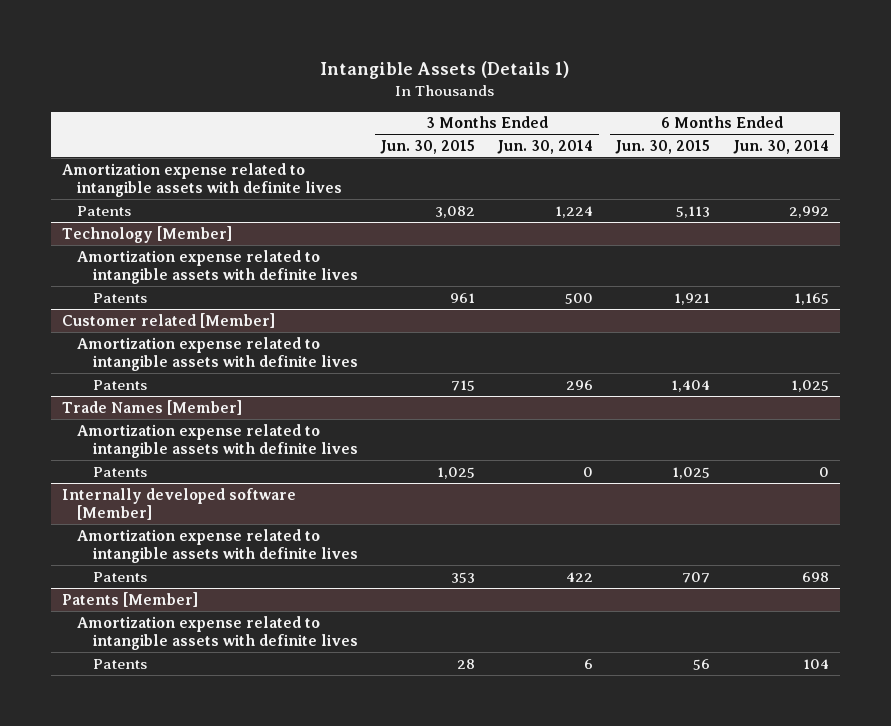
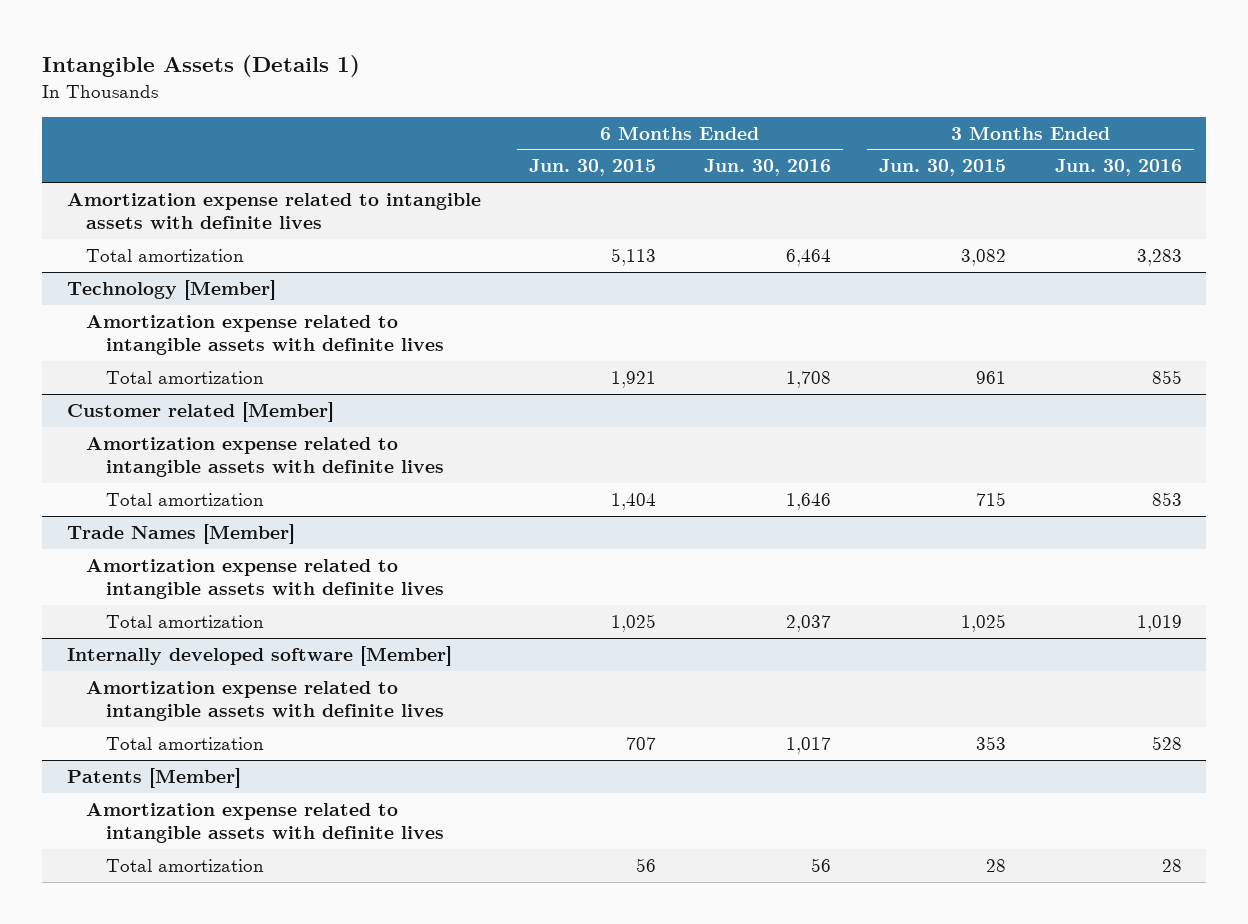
[497,139,594,154] Jun. 30, 2014 -> none
[732,139,829,154] Jun. 30, 2014 -> none
none -> [704,159,832,177] Jun. 30, 2016
none -> [1054,159,1182,177] Jun. 30, 2016
[77,205,132,216] Patents -> [86,248,245,262] Total amortization
[92,292,147,303] Patents -> [105,370,264,384] Total amortization
[92,379,147,390] Patents -> [105,492,264,506] Total amortization
[92,466,147,477] Patents -> [105,614,264,628] Total amortization
[92,571,147,582] Patents -> [105,736,264,750] Total amortization
[92,658,147,669] Patents -> [105,858,264,872] Total amortization

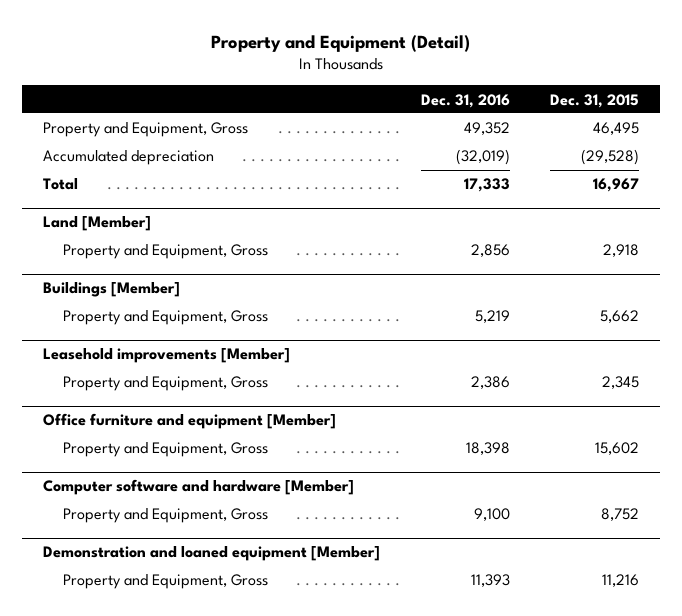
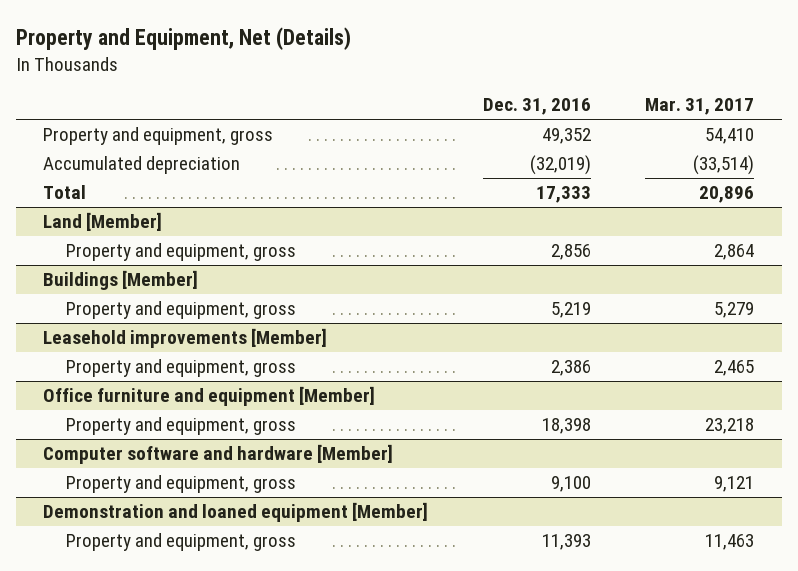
[211,34,471,52] Property and Equipment (Detail) -> [16,27,352,51] Property and Equipment, Net (Details)
[550,93,640,108] Dec. 31, 2015 -> none
none -> [645,98,755,116] Mar. 31, 2017
[42,122,248,138] Property and Equipment, Gross -> [43,127,274,146] Property and equipment, gross
[63,244,269,260] Property and Equipment, Gross -> [65,243,296,262] Property and equipment, gross
[63,310,269,326] Property and Equipment, Gross -> [65,301,296,320] Property and equipment, gross
[63,376,269,392] Property and Equipment, Gross -> [65,359,296,378] Property and equipment, gross
[63,442,269,458] Property and Equipment, Gross -> [65,417,296,436] Property and equipment, gross
[63,508,269,524] Property and Equipment, Gross -> [65,475,296,494] Property and equipment, gross
[63,574,269,590] Property and Equipment, Gross -> [65,533,296,552] Property and equipment, gross

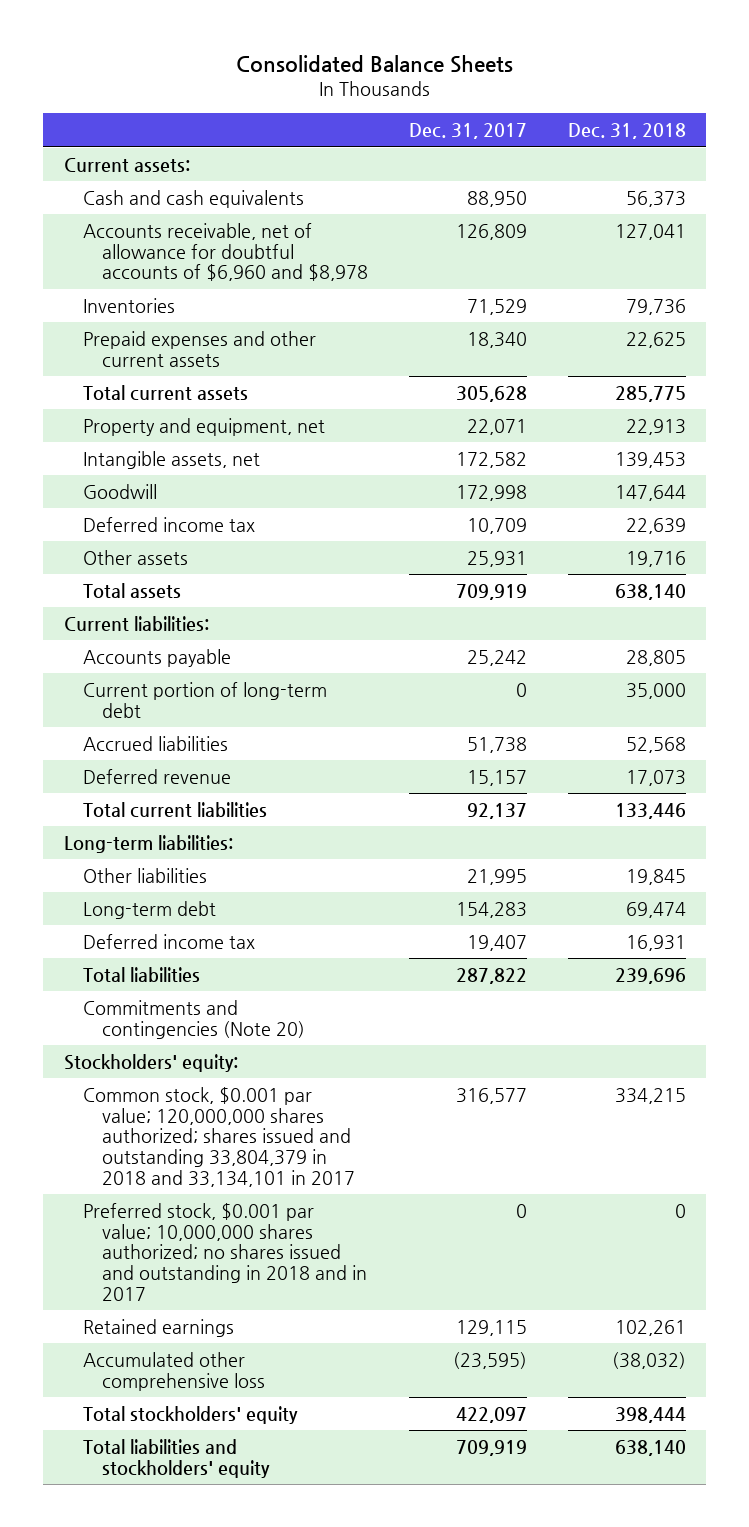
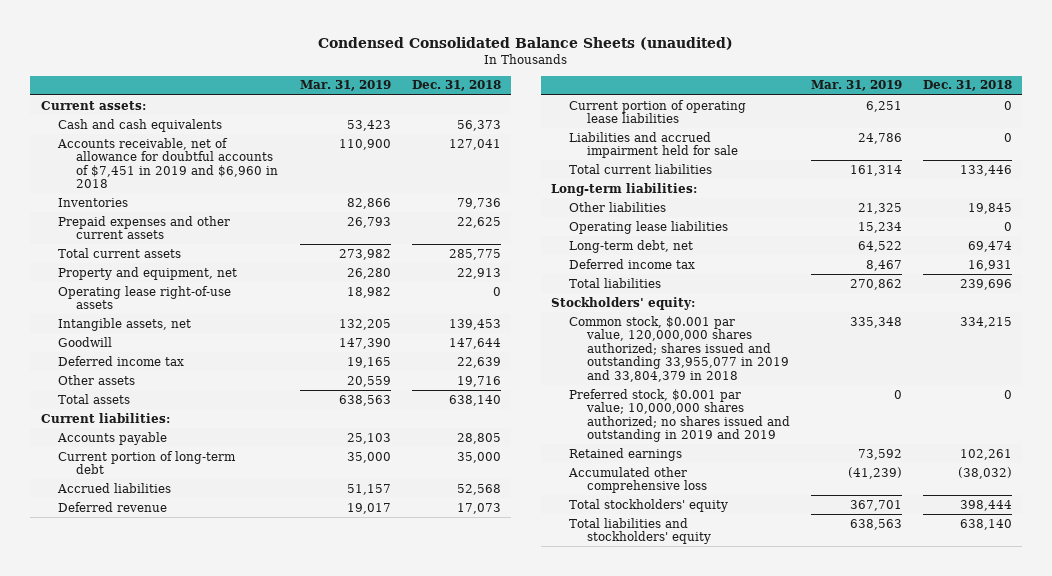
[235,55,513,74] Consolidated Balance Sheets -> [318,37,734,51] Condensed Consolidated Balance Sheets (unaudited)
[408,123,527,140] Dec. 31, 2017 -> none
none -> [300,80,392,92] Mar. 31, 2019
[82,222,369,282] Accounts receivable, net of allowance for doubtful accounts of $6,960 and $8,978 -> [57,137,279,189] Accounts receivable, net of allowance for doubtful accounts of $7,451 in 2019 and $6,960 in 2018
none -> [58,285,232,310] Operating lease right-of-use assets
none -> [568,99,746,124] Current portion of operating lease liabilities
none -> [568,131,738,159] Liabilities and accrued impairment held for sale
none -> [568,220,728,234] Operating lease liabilities
[82,900,216,919] Long-term debt -> [568,239,693,253] Long-term debt, net
[82,999,306,1039] Commitments and contingencies (Note 20) -> none
[82,1086,356,1187] Common stock, $0.001 par value; 120,000,000 shares authorized; shares issued and outstanding 33,804,379 in 2018 and 33,134,101 in 2017 -> [568,315,789,382] Common stock, $0.001 par value, 120,000,000 shares authorized; shares issued and outstanding 33,955,077 in 2019 and 33,804,379 in 2018
[82,1202,368,1301] Preferred stock, $0.001 par value; 10,000,000 shares authorized; no shares issued and outstanding in 2018 and in 2017 -> [568,388,790,443] Preferred stock, $0.001 par value; 10,000,000 shares authorized; no shares issued and outstanding in 2019 and 2019

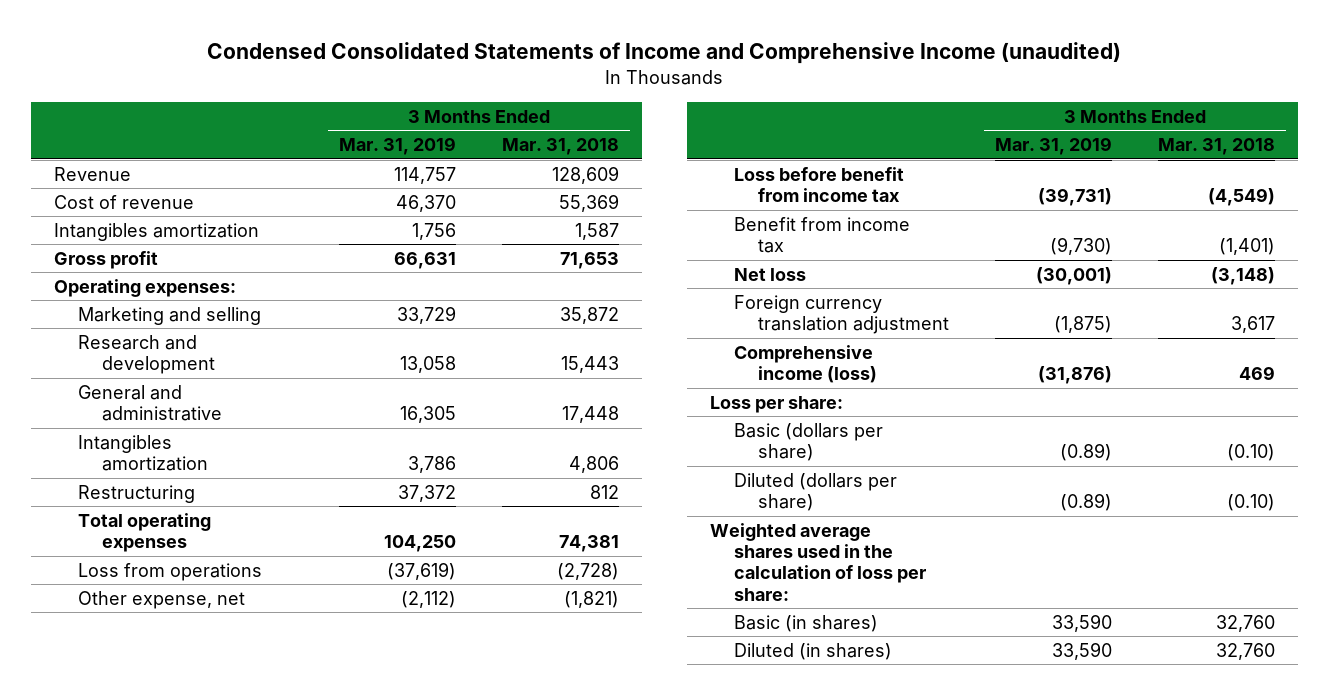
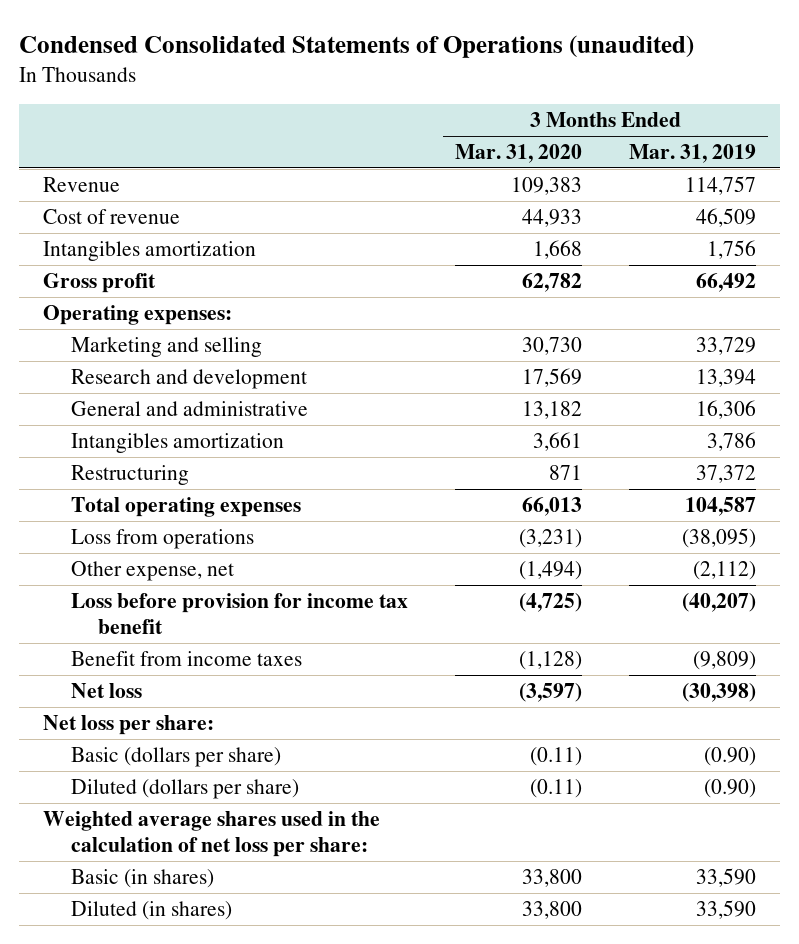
[207,42,1122,65] Condensed Consolidated Statements of Income and Comprehensive Income (unaudited) -> [19,35,695,59] Condensed Consolidated Statements of Operations (unaudited)
[501,138,619,156] Mar. 31, 2018 -> none
none -> [454,144,582,164] Mar. 31, 2020
[396,194,457,212] 46,370 -> [696,208,757,228] 46,509
[394,251,457,269] 66,631 -> [696,273,757,293] 66,492
[400,356,457,374] 13,058 -> [696,369,757,388] 13,394
[400,406,457,424] 16,305 -> [696,400,757,420] 16,306
[384,535,457,553] 104,250 -> [685,497,757,517] 104,587
[387,561,457,580] (37,619) -> [682,528,757,549] (38,095)
[734,294,950,335] Foreign currency translation adjustment -> none
[734,344,878,384] Comprehensive income (loss) -> none
[734,166,905,203] Loss before benefit from income tax -> [70,593,408,634] Loss before provision for income tax benefit
[1038,188,1113,207] (39,731) -> [682,593,757,613] (40,207)
[734,216,911,254] Benefit from income tax -> [70,651,302,667] Benefit from income taxes
[1050,237,1113,256] (9,730) -> [693,651,757,671] (9,809)
[1036,266,1113,285] (30,001) -> [682,683,757,703] (30,398)
[710,395,844,413] Loss per share: -> [43,715,215,736] Net loss per share:
[1060,443,1113,462] (0.89) -> [704,747,757,767] (0.90)
[1060,493,1113,512] (0.89) -> [704,779,757,799] (0.90)
[710,522,927,601] Weighted average shares used in the calculation of loss per share: -> [43,811,381,857] Weighted average shares used in the calculation of net loss per share:

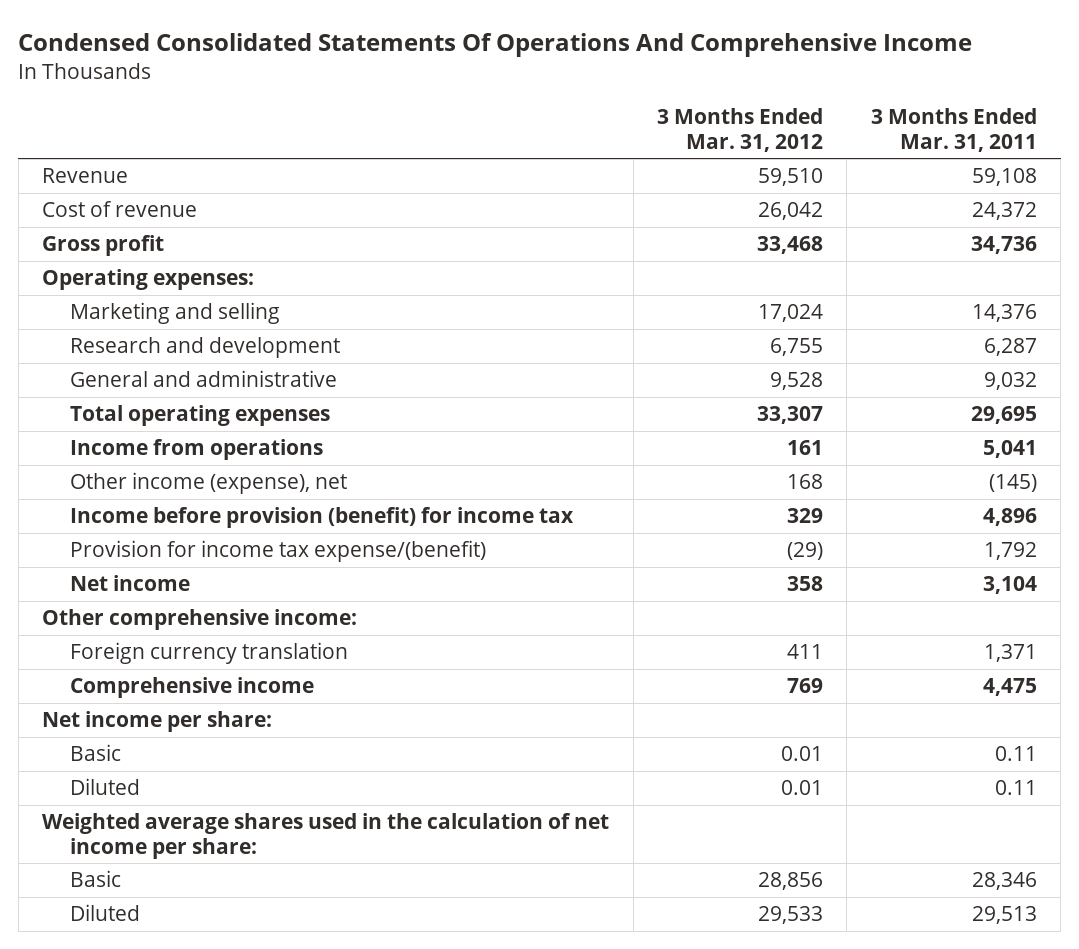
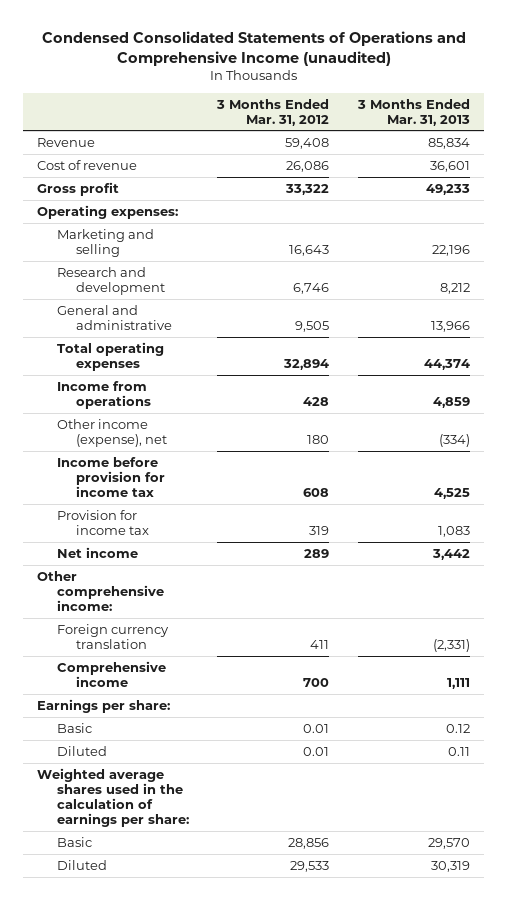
[18,32,973,57] Condensed Consolidated Statements Of Operations And Comprehensive Income -> [41,30,466,66] Condensed Consolidated Statements of Operations and Comprehensive Income (unaudited)
[870,108,1037,152] 3 Months Ended Mar. 31, 2011 -> none
none -> [357,98,471,126] 3 Months Ended Mar. 31, 2013
[757,168,823,187] 59,510 -> [285,137,330,149] 59,408
[757,202,823,221] 26,042 -> [286,160,330,172] 26,086
[756,236,823,255] 33,468 -> [285,183,330,195] 33,322
[757,304,823,323] 17,024 -> [289,244,330,256] 16,643
[769,338,823,357] 6,755 -> [293,282,330,294] 6,746
[769,372,823,391] 9,528 -> [295,320,330,332] 9,505
[756,406,823,425] 33,307 -> [283,358,330,370] 32,894
[786,440,823,456] 161 -> [303,396,330,406] 428
[786,474,823,490] 168 -> [307,434,330,444] 180
[69,507,574,529] Income before provision (benefit) for income tax -> [56,456,165,498] Income before provision for income tax
[786,508,823,524] 329 -> [303,488,330,498] 608
[69,540,486,563] Provision for income tax expense/(benefit) -> [56,509,149,535] Provision for income tax
[786,542,823,561] (29) -> [309,525,330,535] 319
[786,576,823,592] 358 -> [304,548,330,558] 289
[786,678,823,694] 769 -> [303,677,330,687] 700
[42,711,273,733] Net income per share: -> [37,698,171,713] Earnings per share:
[42,813,610,859] Weighted average shares used in the calculation of net income per share: -> [37,767,189,828] Weighted average shares used in the calculation of earnings per share:

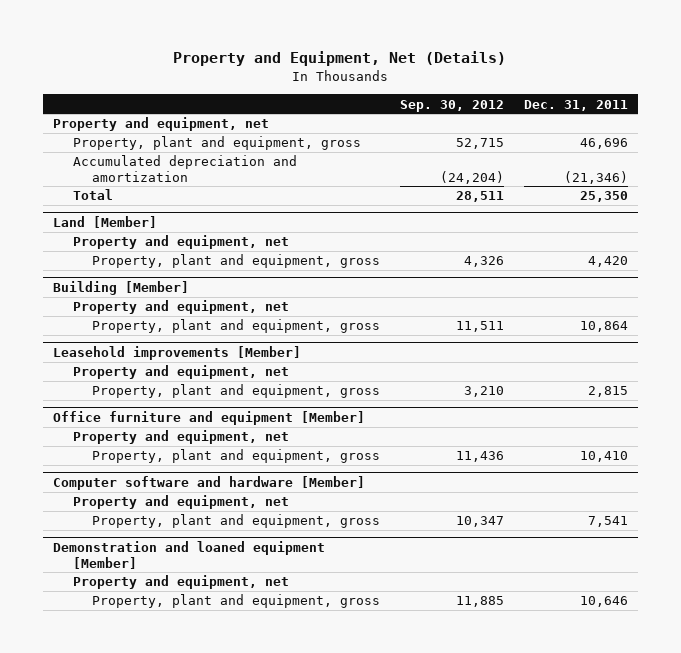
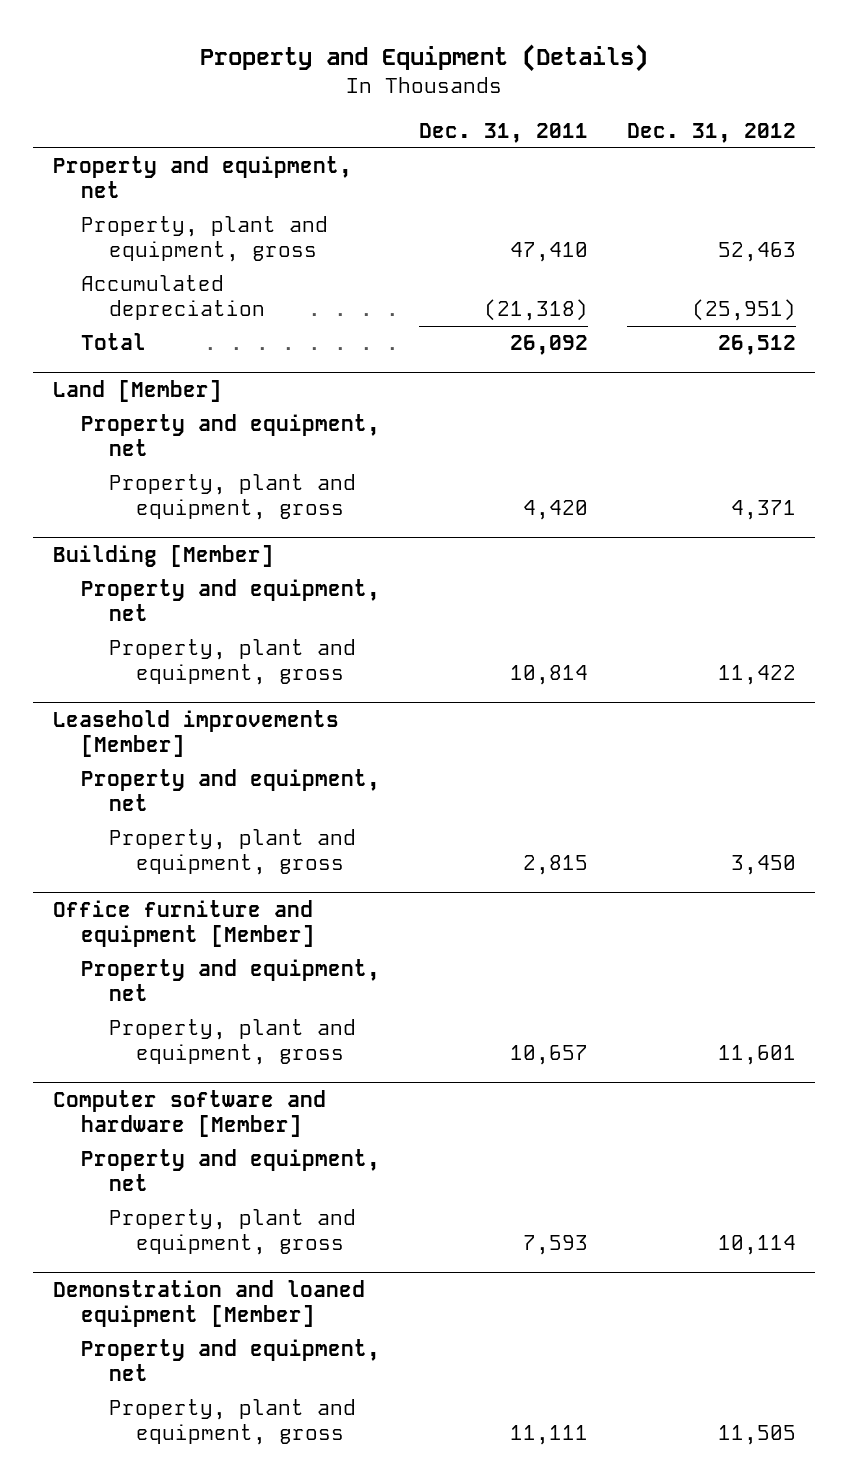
[173,51,507,67] Property and Equipment, Net (Details) -> [200,44,649,73] Property and Equipment (Details)
[400,99,505,112] Sep. 30, 2012 -> none
none -> [626,122,796,143] Dec. 31, 2012
[579,138,628,150] 46,696 -> [509,242,588,263] 47,410
[72,155,297,182] Accumulated depreciation and amortization -> [80,275,265,321] Accumulated depreciation
[563,170,628,184] (21,346) -> [483,299,588,322] (21,318)
[579,191,628,203] 25,350 -> [509,335,588,356] 26,092
[579,321,628,333] 10,864 -> [509,665,588,686] 10,814
[579,451,628,463] 10,410 -> [509,1045,588,1066] 10,657
[587,516,628,528] 7,541 -> [522,1235,588,1256] 7,593
[579,596,628,608] 10,646 -> [509,1425,588,1446] 11,111

